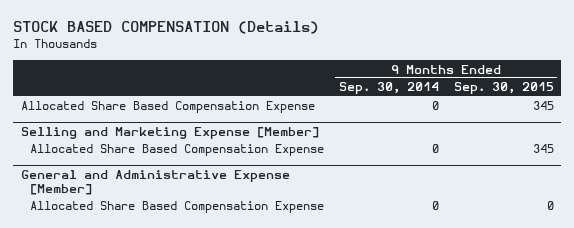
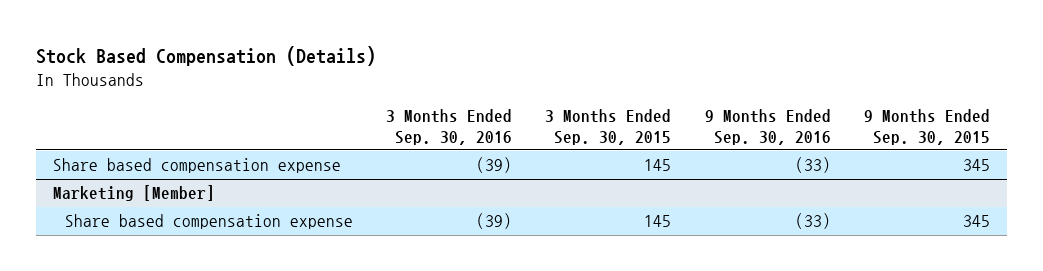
[13,20,320,34] STOCK BASED COMPENSATION (Details) -> [36,46,377,67] Stock Based Compensation (Details)
[338,82,439,95] Sep. 30, 2014 -> none
none -> [386,109,513,145] 3 Months Ended Sep. 30, 2016
none -> [545,109,672,145] 3 Months Ended Sep. 30, 2015
none -> [704,109,831,145] 9 Months Ended Sep. 30, 2016
[20,169,290,195] General and Administrative Expense [Member] -> none
[29,201,324,214] Allocated Share Based Compensation Expense -> none
[20,101,315,114] Allocated Share Based Compensation Expense -> [52,158,341,174] Share based compensation expense
[20,126,319,139] Selling and Marketing Expense [Member] -> [52,185,215,202] Marketing [Member]
[29,144,324,157] Allocated Share Based Compensation Expense -> [64,214,353,230] Share based compensation expense

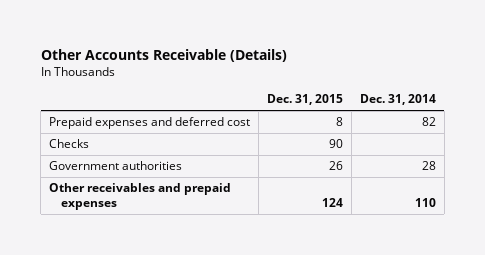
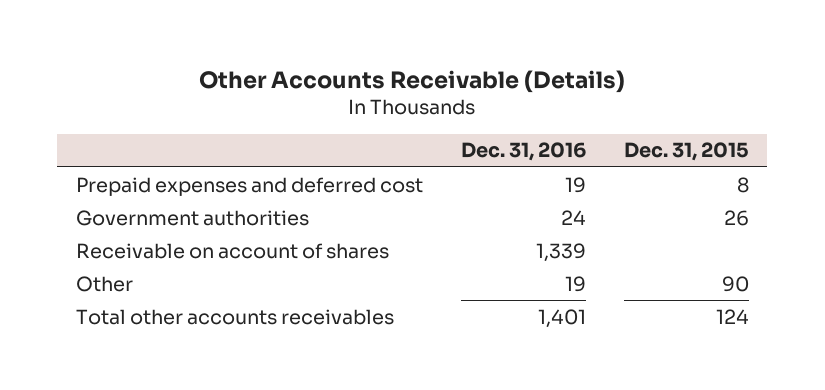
[360,94,437,106] Dec. 31, 2014 -> none
none -> [460,142,586,162] Dec. 31, 2016
[49,139,90,149] Checks -> none
none -> [76,242,390,259] Receivable on account of shares
none -> [76,275,134,292] Other
[49,183,232,211] Other receivables and prepaid expenses -> [76,308,395,325] Total other accounts receivables

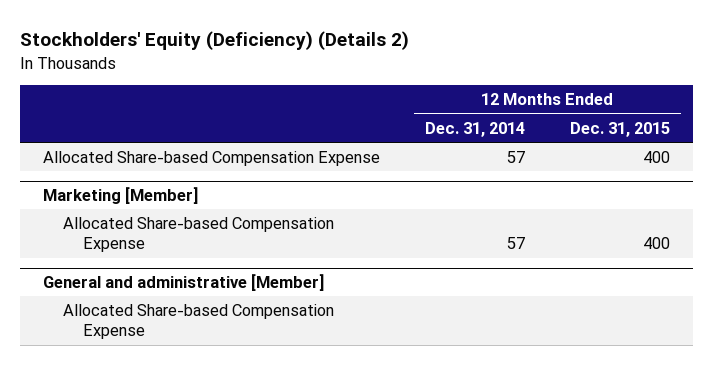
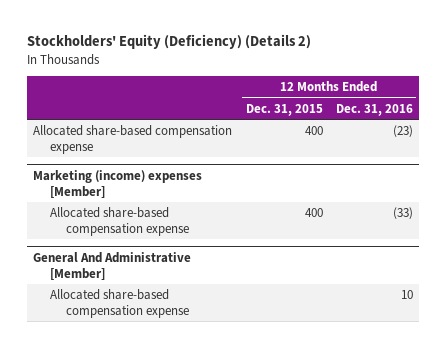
[424,121,525,137] Dec. 31, 2014 -> none
none -> [335,103,413,116] Dec. 31, 2016
[42,151,380,167] Allocated Share-based Compensation Expense -> [33,124,233,154] Allocated share-based compensation expense
[42,187,199,205] Marketing [Member] -> [33,169,203,198] Marketing (income) expenses [Member]
[62,217,334,253] Allocated Share-based Compensation Expense -> [49,206,189,236] Allocated share-based compensation expense
[42,274,325,292] General and administrative [Member] -> [33,251,192,280] General And Administrative [Member]
[62,304,334,340] Allocated Share-based Compensation Expense -> [49,288,189,318] Allocated share-based compensation expense

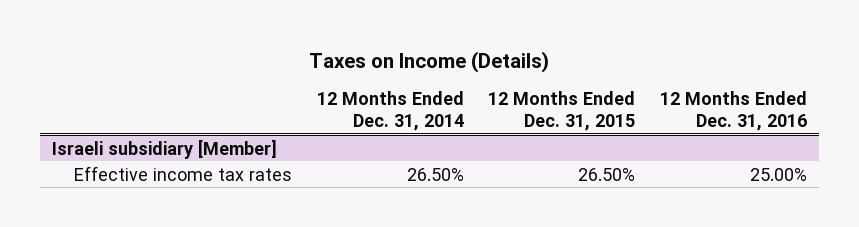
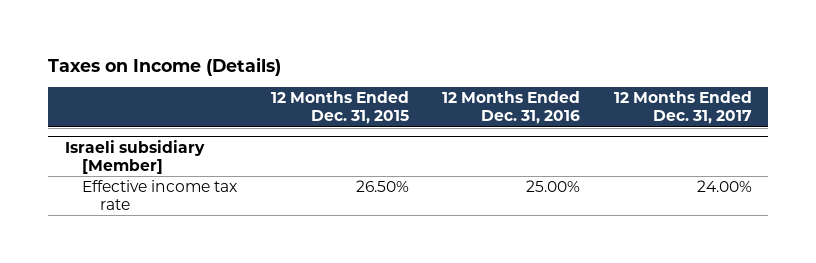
[316,91,464,132] 12 Months Ended Dec. 31, 2014 -> none
none -> [613,91,752,125] 12 Months Ended Dec. 31, 2017
[74,165,293,181] Effective income tax rates -> [82,180,238,211] Effective income tax rate

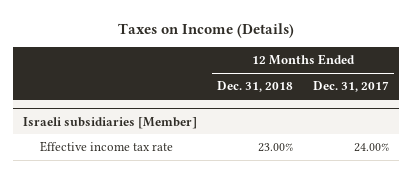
[270,91,409,125] 12 Months Ended Dec. 31, 2015 -> none
[442,91,581,125] 12 Months Ended Dec. 31, 2016 -> none
none -> [217,81,294,93] Dec. 31, 2018
[64,140,205,174] Israeli subsidiary [Member] -> [23,116,198,129] Israeli subsidiaries [Member]

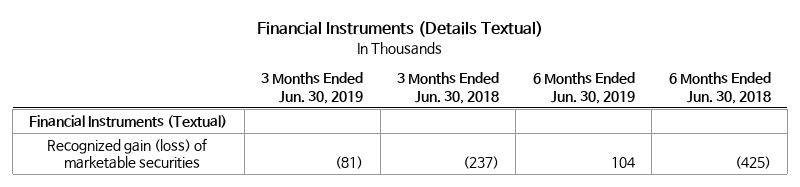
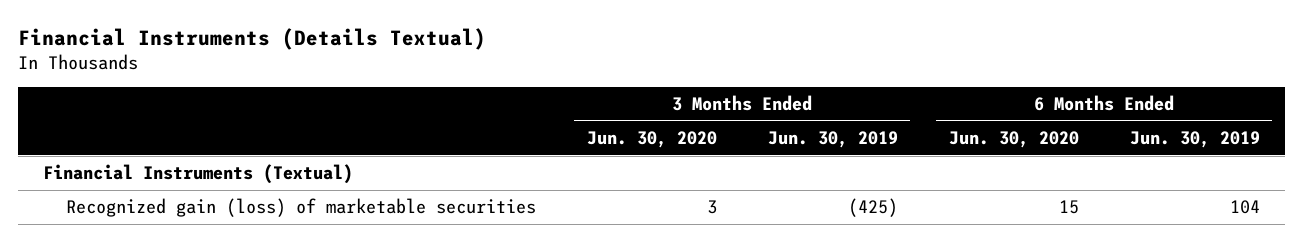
[396,72,499,104] 3 Months Ended Jun. 30, 2018 -> none
[668,72,771,104] 6 Months Ended Jun. 30, 2018 -> none
none -> [586,131,717,149] Jun. 30, 2020
none -> [948,131,1079,149] Jun. 30, 2020
[335,156,364,170] (81) -> [847,198,898,218] (425)

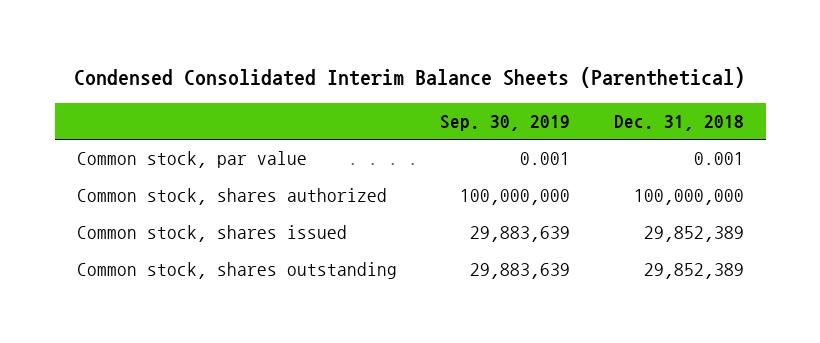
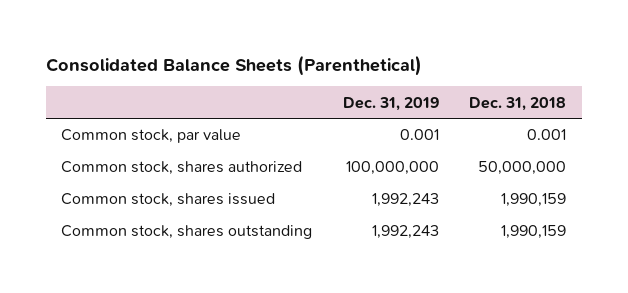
[74,66,746,88] Condensed Consolidated Interim Balance Sheets (Parenthetical) -> [46,54,423,76] Consolidated Balance Sheets (Parenthetical)
[440,114,571,131] Sep. 30, 2019 -> none
none -> [342,96,439,111] Dec. 31, 2019
[633,189,744,206] 100,000,000 -> [478,161,567,176] 50,000,000
[643,226,744,243] 29,852,389 -> [501,193,567,208] 1,990,159
[643,263,744,280] 29,852,389 -> [501,225,567,240] 1,990,159

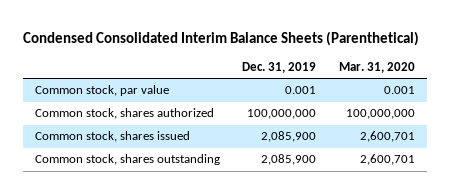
[46,54,423,76] Consolidated Balance Sheets (Parenthetical) -> [23,30,420,46] Condensed Consolidated Interim Balance Sheets (Parenthetical)
[469,96,567,111] Dec. 31, 2018 -> none
none -> [339,62,416,74] Mar. 31, 2020
[371,193,439,208] 1,992,243 -> [261,131,317,143] 2,085,900
[371,225,439,240] 1,992,243 -> [261,154,317,166] 2,085,900

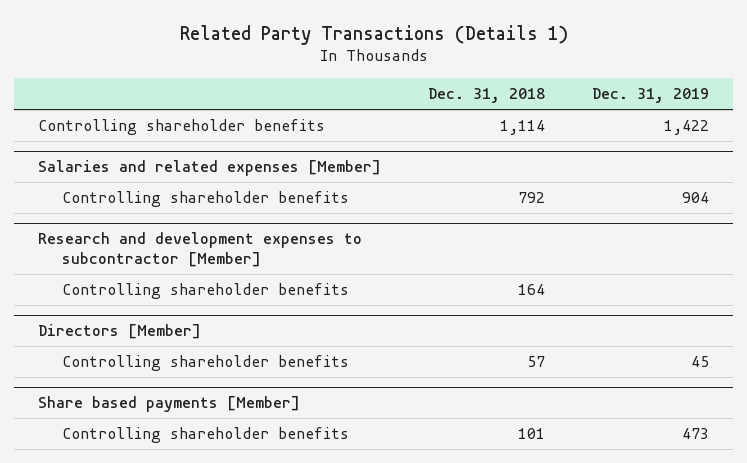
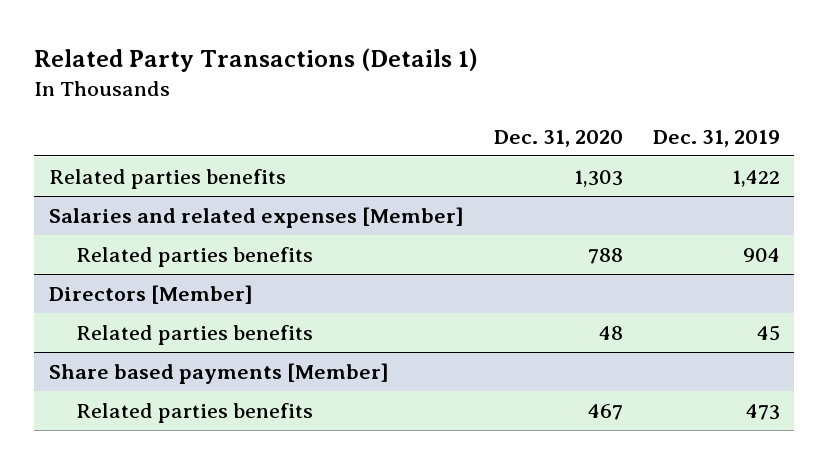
[428,88,546,104] Dec. 31, 2018 -> none
none -> [493,129,623,147] Dec. 31, 2020
[37,119,325,136] Controlling shareholder benefits -> [48,168,286,189] Related parties benefits
[37,232,362,268] Research and development expenses to subcontractor [Member] -> none
[61,283,349,300] Controlling shareholder benefits -> none
[61,191,349,208] Controlling shareholder benefits -> [75,246,313,267] Related parties benefits
[61,355,349,372] Controlling shareholder benefits -> [75,324,313,345] Related parties benefits
[61,427,349,444] Controlling shareholder benefits -> [75,402,313,423] Related parties benefits

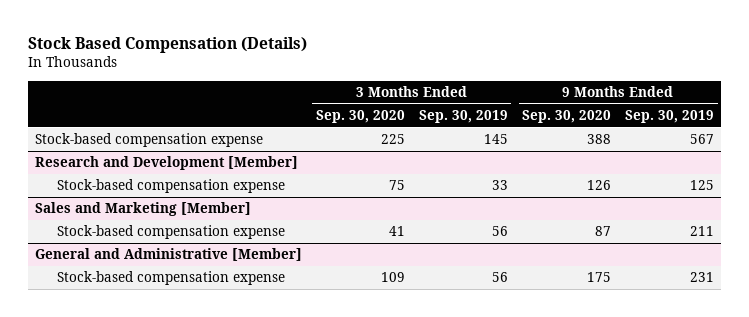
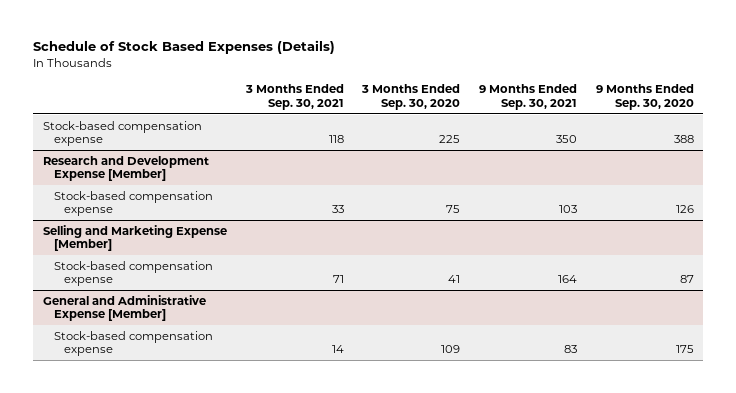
[27,37,307,54] Stock Based Compensation (Details) -> [33,40,336,55] Schedule of Stock Based Expenses (Details)
[418,110,508,124] Sep. 30, 2019 -> none
[625,110,715,124] Sep. 30, 2019 -> none
none -> [244,84,344,110] 3 Months Ended Sep. 30, 2021
none -> [478,84,577,110] 9 Months Ended Sep. 30, 2021
[34,156,298,171] Research and Development [Member] -> [42,155,209,182] Research and Development Expense [Member]
[34,202,251,217] Sales and Marketing [Member] -> [42,224,227,252] Selling and Marketing Expense [Member]
[34,248,302,262] General and Administrative [Member] -> [42,294,206,322] General and Administrative Expense [Member]

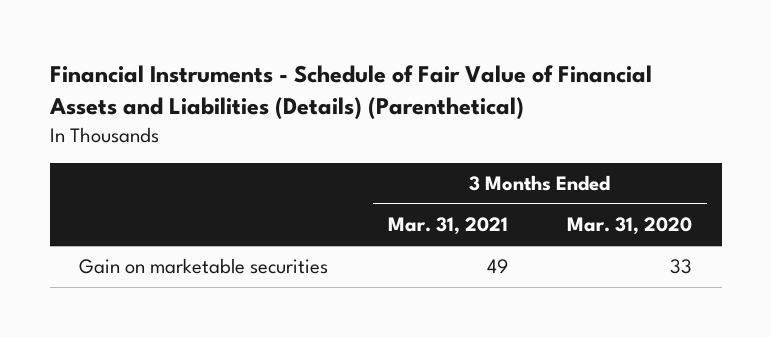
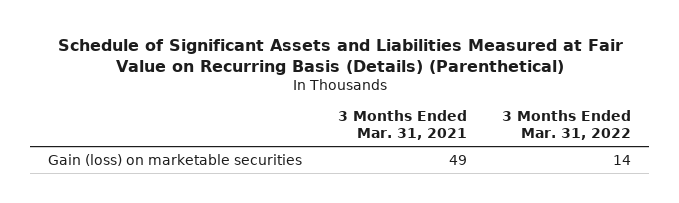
[48,64,652,119] Financial Instruments - Schedule of Fair Value of Financial Assets and Liabilities (Details) (Parenthetical) -> [57,38,623,75] Schedule of Significant Assets and Liabilities Measured at Fair Value on Recurring Basis (Details) (Parenthetical)
[566,217,692,236] Mar. 31, 2020 -> none
none -> [502,109,632,140] 3 Months Ended Mar. 31, 2022
[79,258,329,275] Gain on marketable securities -> [48,154,303,167] Gain (loss) on marketable securities

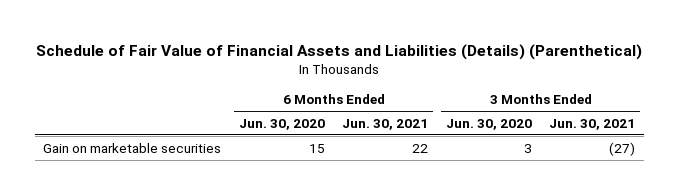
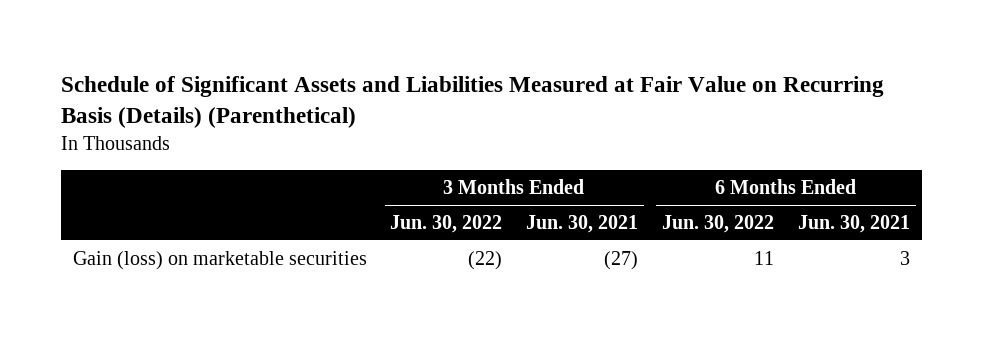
[36,43,643,60] Schedule of Fair Value of Financial Assets and Liabilities (Details) (Parenthetical) -> [60,75,884,128] Schedule of Significant Assets and Liabilities Measured at Fair Value on Recurring Basis (Details) (Parenthetical)
[238,118,325,130] Jun. 30, 2020 -> none
[445,118,532,130] Jun. 30, 2020 -> none
none -> [390,215,503,234] Jun. 30, 2022
none -> [662,215,775,234] Jun. 30, 2022
[43,142,222,153] Gain on marketable securities -> [72,251,367,271] Gain (loss) on marketable securities
[412,143,429,153] 22 -> [900,251,911,266] 3

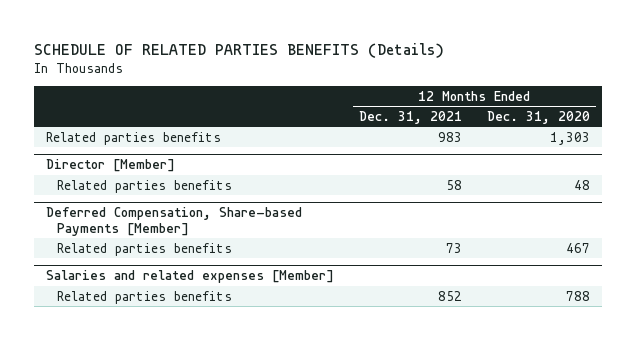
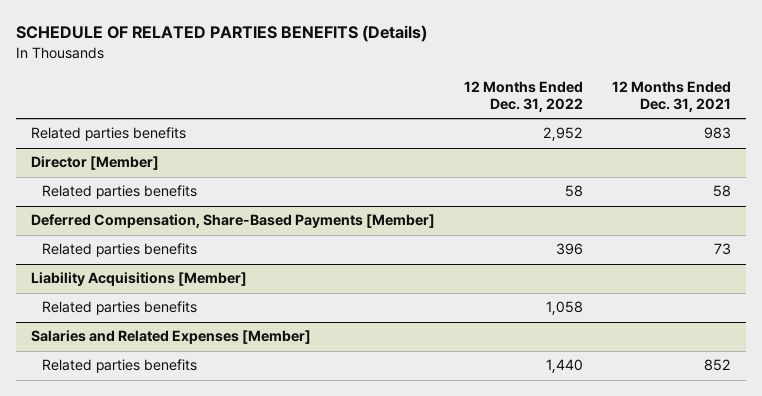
[486,110,590,124] Dec. 31, 2020 -> none
none -> [464,80,584,113] 12 Months Ended Dec. 31, 2022
[46,207,303,237] Deferred Compensation, Share-based Payments [Member] -> [30,214,435,229] Deferred Compensation, Share-Based Payments [Member]
none -> [30,272,247,287] Liability Acquisitions [Member]
none -> [42,301,198,316] Related parties benefits
[46,270,335,284] Salaries and related expenses [Member] -> [30,330,311,345] Salaries and Related Expenses [Member]

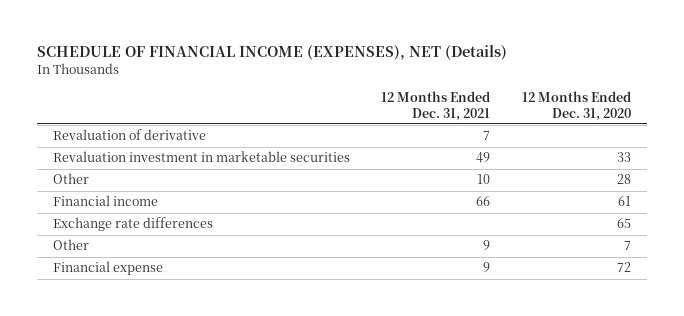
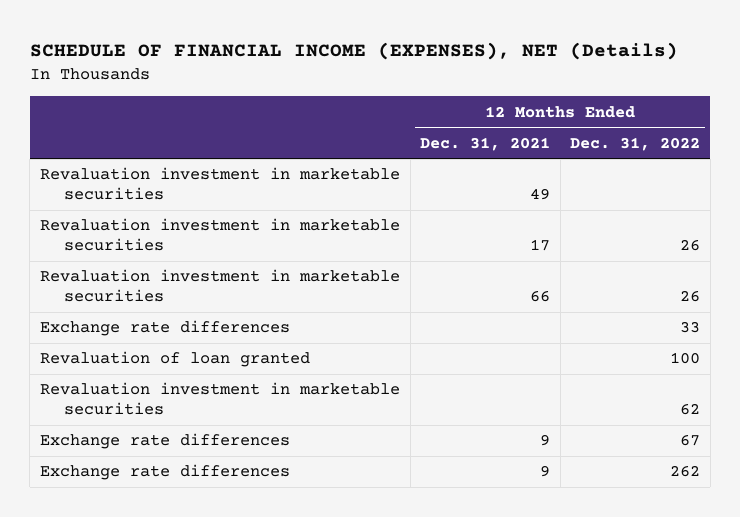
[521,90,631,121] 12 Months Ended Dec. 31, 2020 -> none
none -> [570,136,701,151] Dec. 31, 2022
[52,129,206,141] Revaluation of derivative -> none
[52,173,89,185] Other -> none
none -> [40,218,401,252] Revaluation investment in marketable securities
[52,195,158,207] Financial income -> [40,269,401,303] Revaluation investment in marketable securities
none -> [40,351,311,368] Revaluation of loan granted
none -> [40,382,401,416] Revaluation investment in marketable securities
[52,239,89,251] Other -> [40,433,291,450] Exchange rate differences
[52,261,163,276] Financial expense -> [40,464,291,481] Exchange rate differences

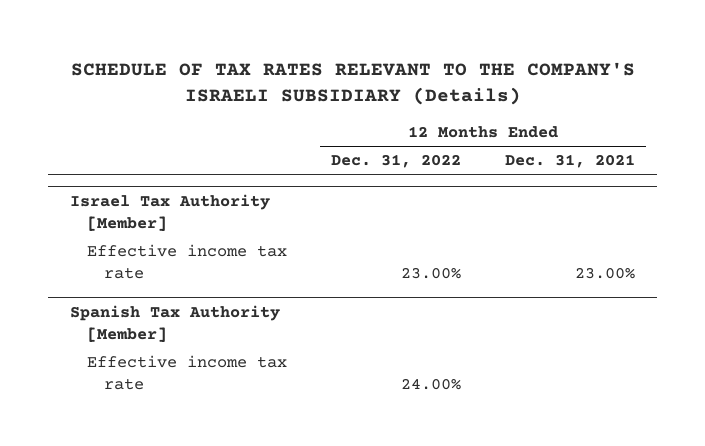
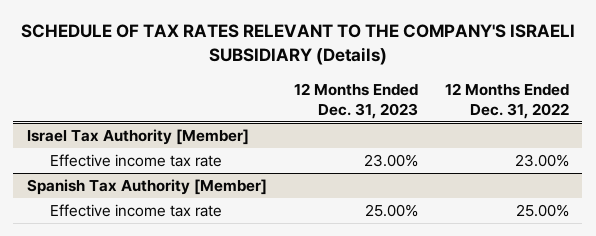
[504,154,635,169] Dec. 31, 2021 -> none
none -> [293,82,418,119] 12 Months Ended Dec. 31, 2023
[401,377,462,390] 24.00% -> [515,204,569,218] 25.00%

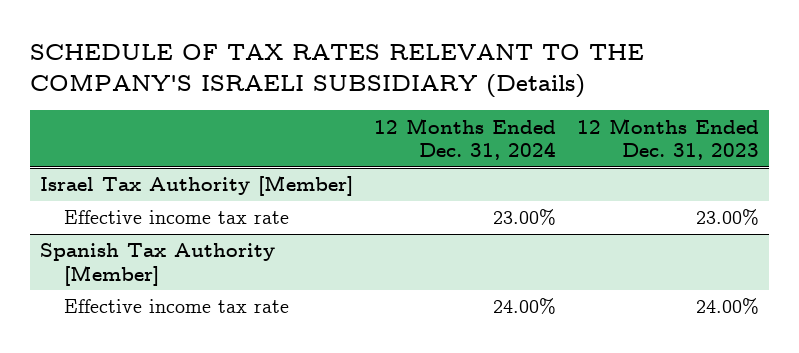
[444,82,569,119] 12 Months Ended Dec. 31, 2022 -> none
none -> [374,117,557,161] 12 Months Ended Dec. 31, 2024
[364,204,418,218] 25.00% -> [695,298,759,315] 24.00%

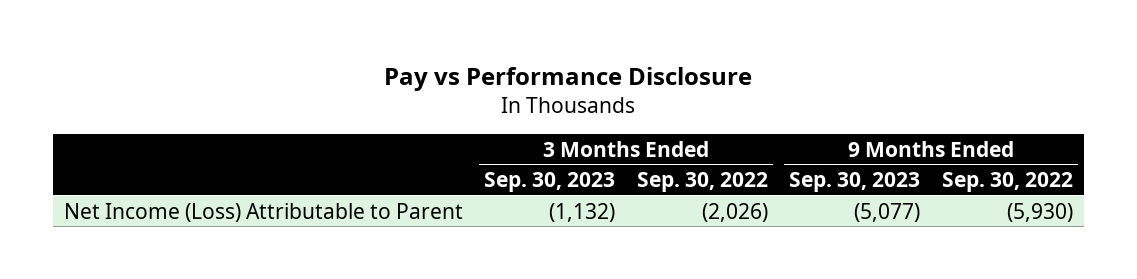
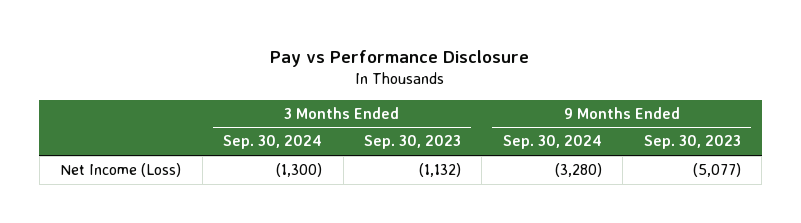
[636,171,768,192] Sep. 30, 2022 -> none
[941,171,1073,192] Sep. 30, 2022 -> none
none -> [223,135,323,150] Sep. 30, 2024
none -> [502,135,602,150] Sep. 30, 2024
[63,202,463,222] Net Income (Loss) Attributable to Parent -> [60,163,182,178] Net Income (Loss)

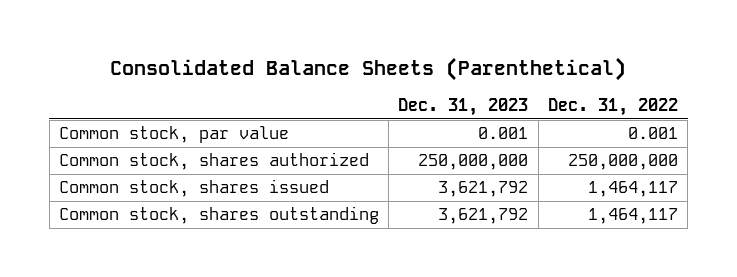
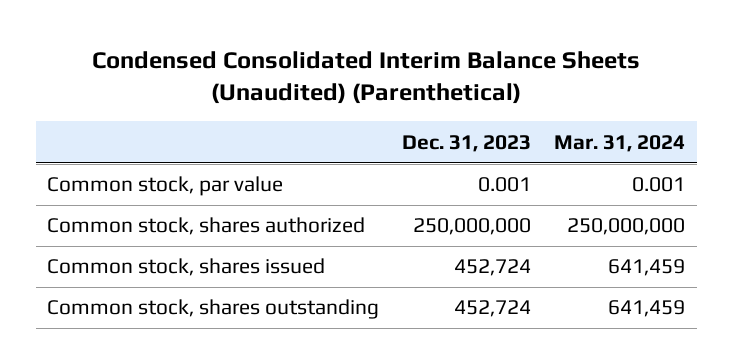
[110,57,627,82] Consolidated Balance Sheets (Parenthetical) -> [92,51,641,105] Condensed Consolidated Interim Balance Sheets (Unaudited) (Parenthetical)
[547,98,678,117] Dec. 31, 2022 -> none
none -> [554,134,686,152] Mar. 31, 2024
[438,181,529,198] 3,621,792 -> [454,259,532,277] 452,724
[438,208,529,225] 3,621,792 -> [454,300,532,318] 452,724

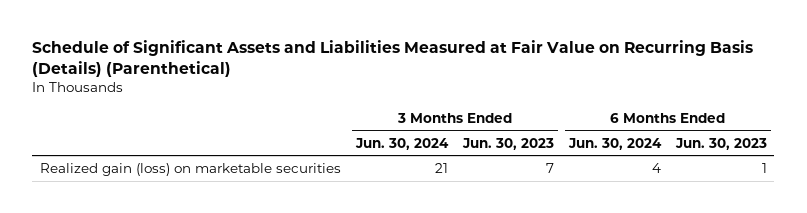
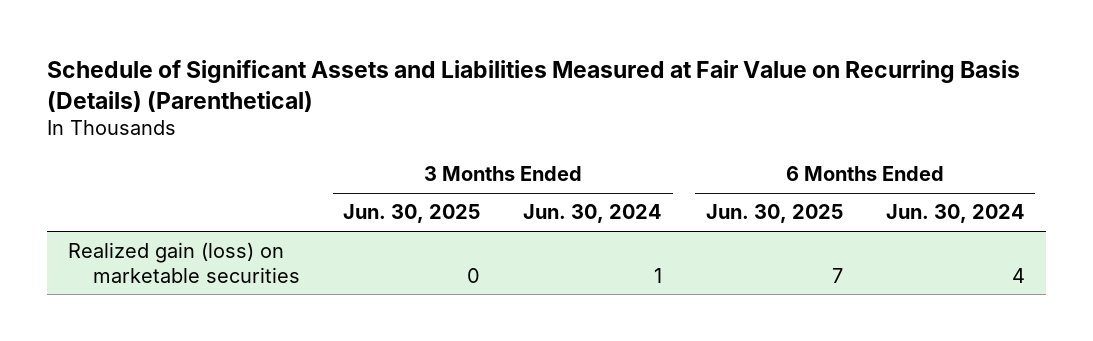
[461,137,554,150] Jun. 30, 2023 -> none
[674,137,767,150] Jun. 30, 2023 -> none
none -> [343,204,481,224] Jun. 30, 2025
none -> [705,204,843,224] Jun. 30, 2025
[434,163,448,174] 21 -> [654,267,663,283] 1

